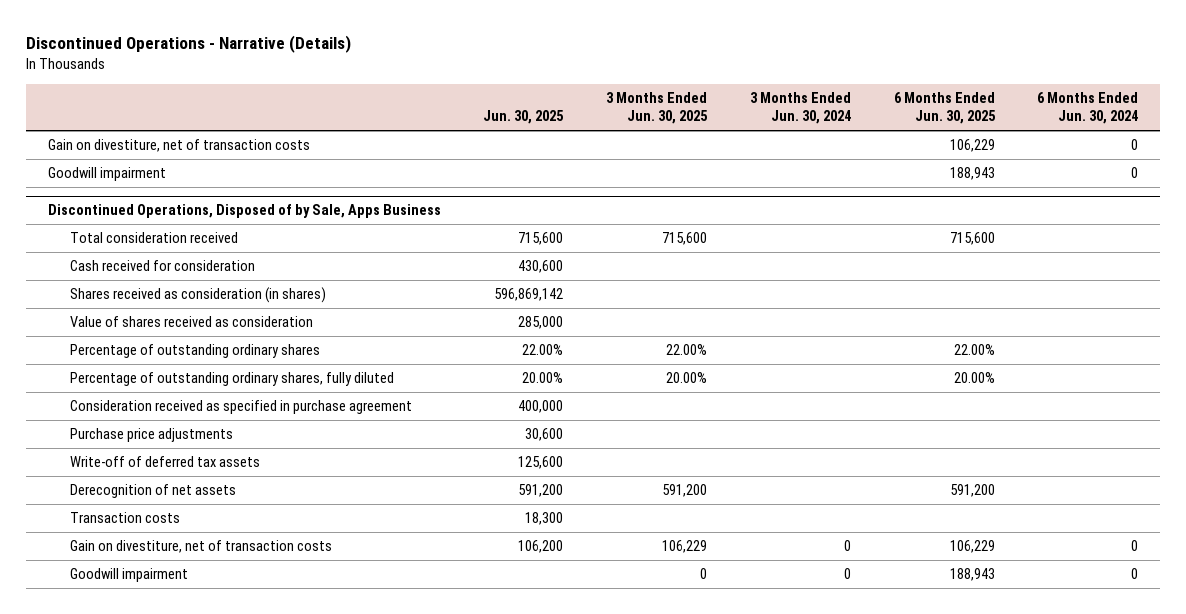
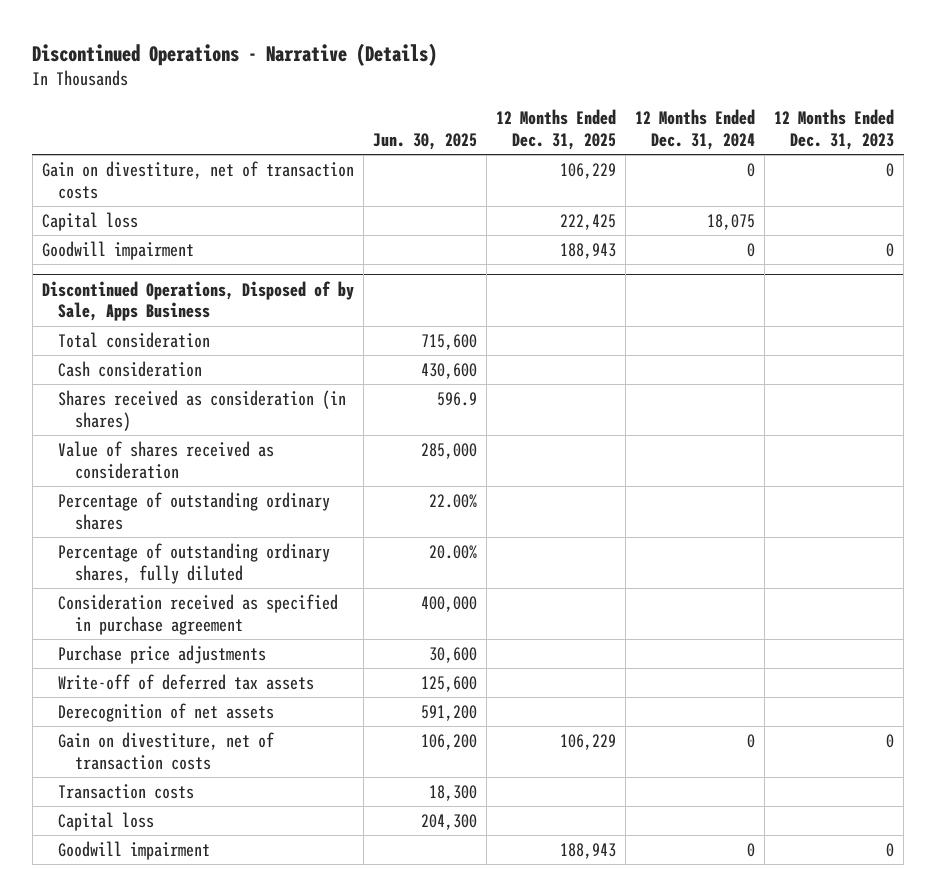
[606,92,709,125] 3 Months Ended Jun. 30, 2025 -> none
[749,92,851,125] 3 Months Ended Jun. 30, 2024 -> none
[893,92,996,125] 6 Months Ended Jun. 30, 2025 -> none
[1037,92,1139,125] 6 Months Ended Jun. 30, 2024 -> none
none -> [496,109,617,150] 12 Months Ended Dec. 31, 2025
none -> [635,109,756,150] 12 Months Ended Dec. 31, 2024
none -> [774,109,895,150] 12 Months Ended Dec. 31, 2023
none -> [41,211,138,231] Capital loss
[69,232,238,244] Total consideration received -> [58,331,211,348] Total consideration
[69,260,255,272] Cash received for consideration -> [58,360,203,377] Cash consideration
[494,288,564,302] 596,869,142 -> [437,391,478,406] 596.9
[69,512,180,524] Transaction costs -> [58,783,195,799] Transaction costs
none -> [58,811,155,831] Capital loss

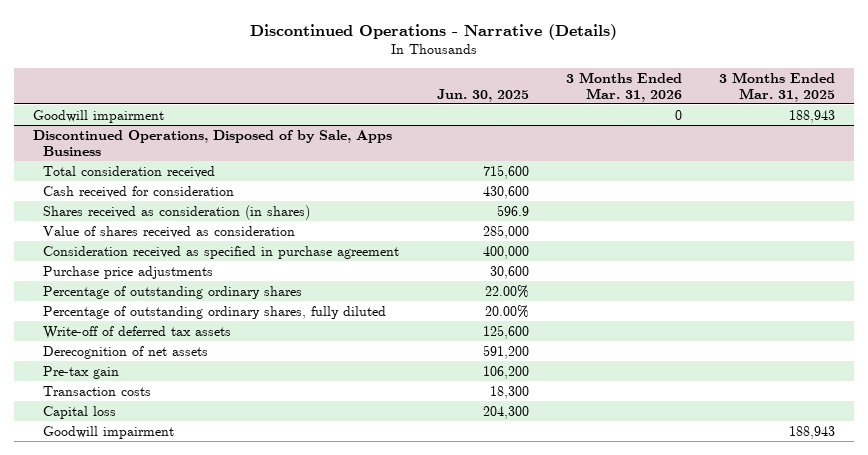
[496,109,617,150] 12 Months Ended Dec. 31, 2025 -> none
[635,109,756,150] 12 Months Ended Dec. 31, 2024 -> none
[774,109,895,150] 12 Months Ended Dec. 31, 2023 -> none
none -> [565,71,682,102] 3 Months Ended Mar. 31, 2026
none -> [719,71,836,102] 3 Months Ended Mar. 31, 2025
[41,160,354,199] Gain on divestiture, net of transaction costs -> none
[41,211,138,231] Capital loss -> none
[58,331,211,348] Total consideration -> [43,165,216,178] Total consideration received
[58,360,203,377] Cash consideration -> [43,185,235,198] Cash received for consideration
[58,491,331,530] Percentage of outstanding ordinary shares -> [43,285,303,299] Percentage of outstanding ordinary shares
[58,542,331,584] Percentage of outstanding ordinary shares, fully diluted -> [43,305,387,319] Percentage of outstanding ordinary shares, fully diluted
[58,731,275,770] Gain on divestiture, net of transaction costs -> [43,365,120,379] Pre-tax gain

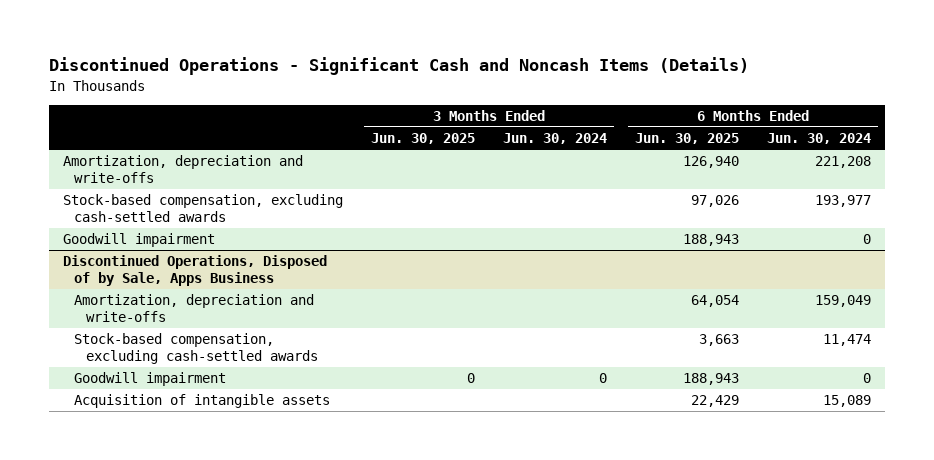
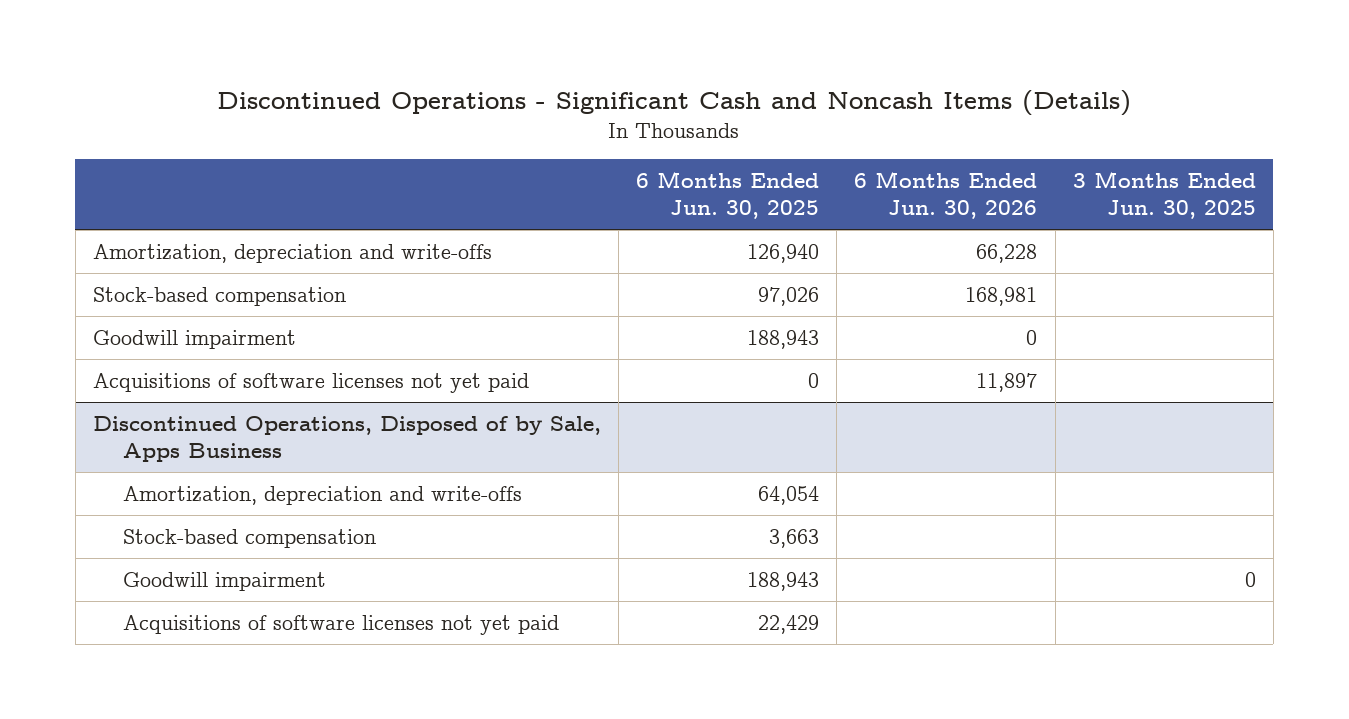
[503,133,608,145] Jun. 30, 2024 -> none
[766,133,871,145] Jun. 30, 2024 -> none
none -> [854,171,1038,220] 6 Months Ended Jun. 30, 2026
[63,194,344,223] Stock-based compensation, excluding cash-settled awards -> [92,286,346,306] Stock-based compensation
none -> [92,372,529,393] Acquisitions of software licenses not yet paid
[74,333,318,365] Stock-based compensation, excluding cash-settled awards -> [122,528,376,548] Stock-based compensation
[74,394,331,409] Acquisition of intangible assets -> [122,614,559,635] Acquisitions of software licenses not yet paid

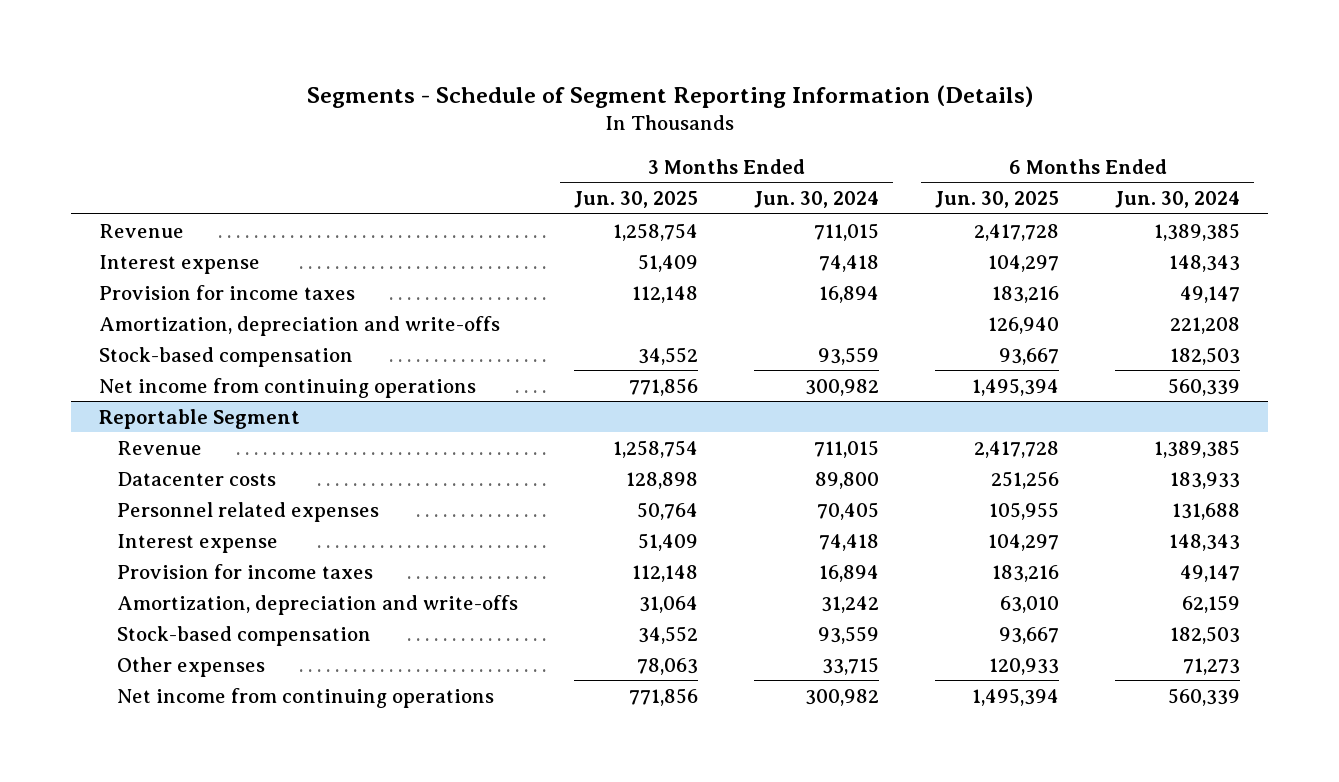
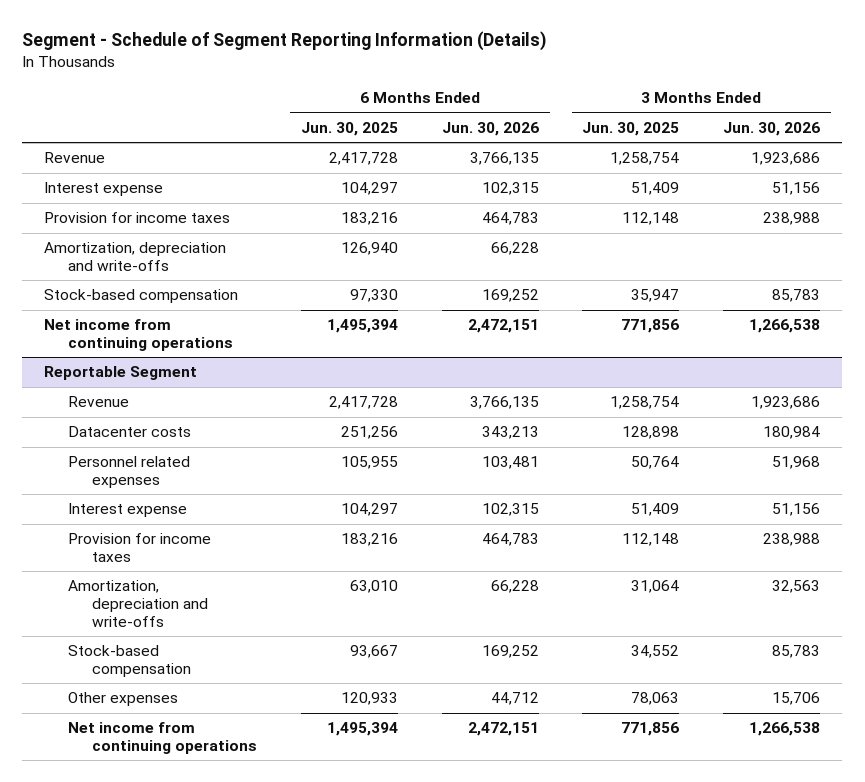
[306,84,1033,108] Segments - Schedule of Segment Reporting Information (Details) -> [22,31,547,52] Segment - Schedule of Segment Reporting Information (Details)
[754,191,880,209] Jun. 30, 2024 -> none
[1115,191,1241,209] Jun. 30, 2024 -> none
none -> [441,121,539,136] Jun. 30, 2026
none -> [723,121,821,136] Jun. 30, 2026
[637,346,698,365] 34,552 -> [631,289,680,303] 35,947
[999,347,1060,365] 93,667 -> [349,289,398,303] 97,330

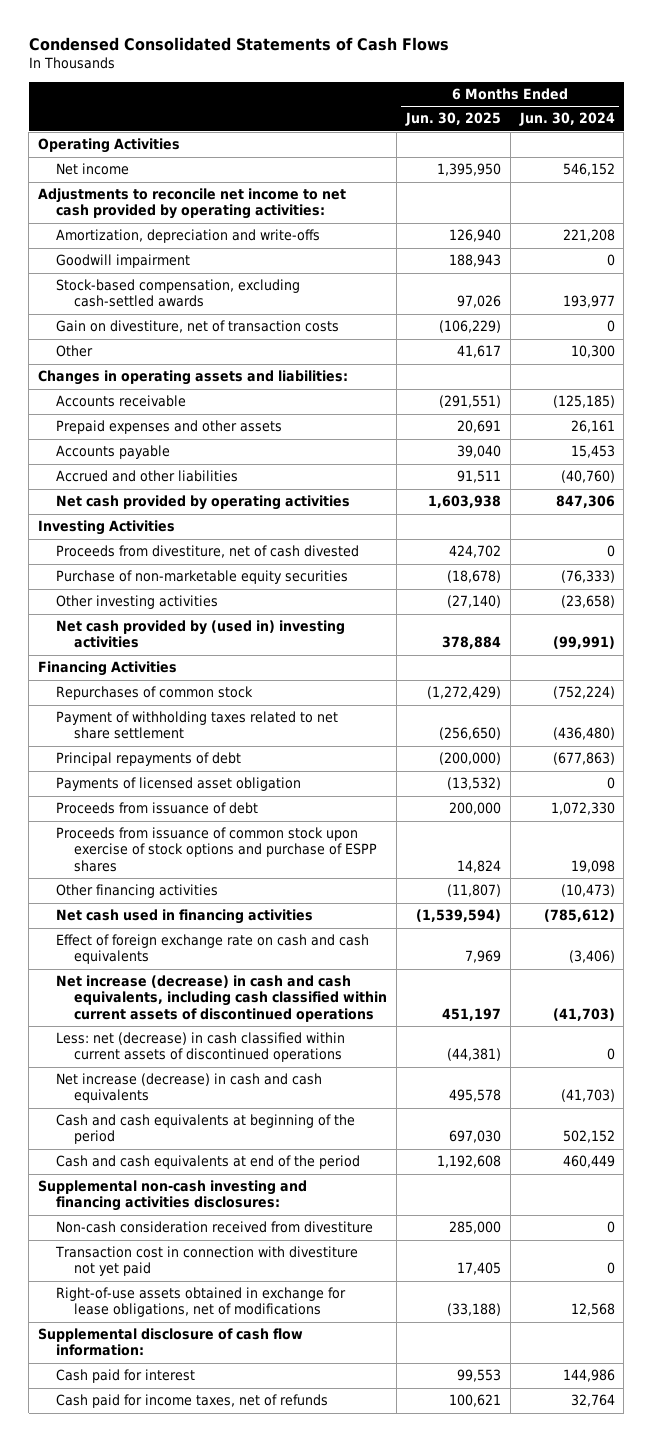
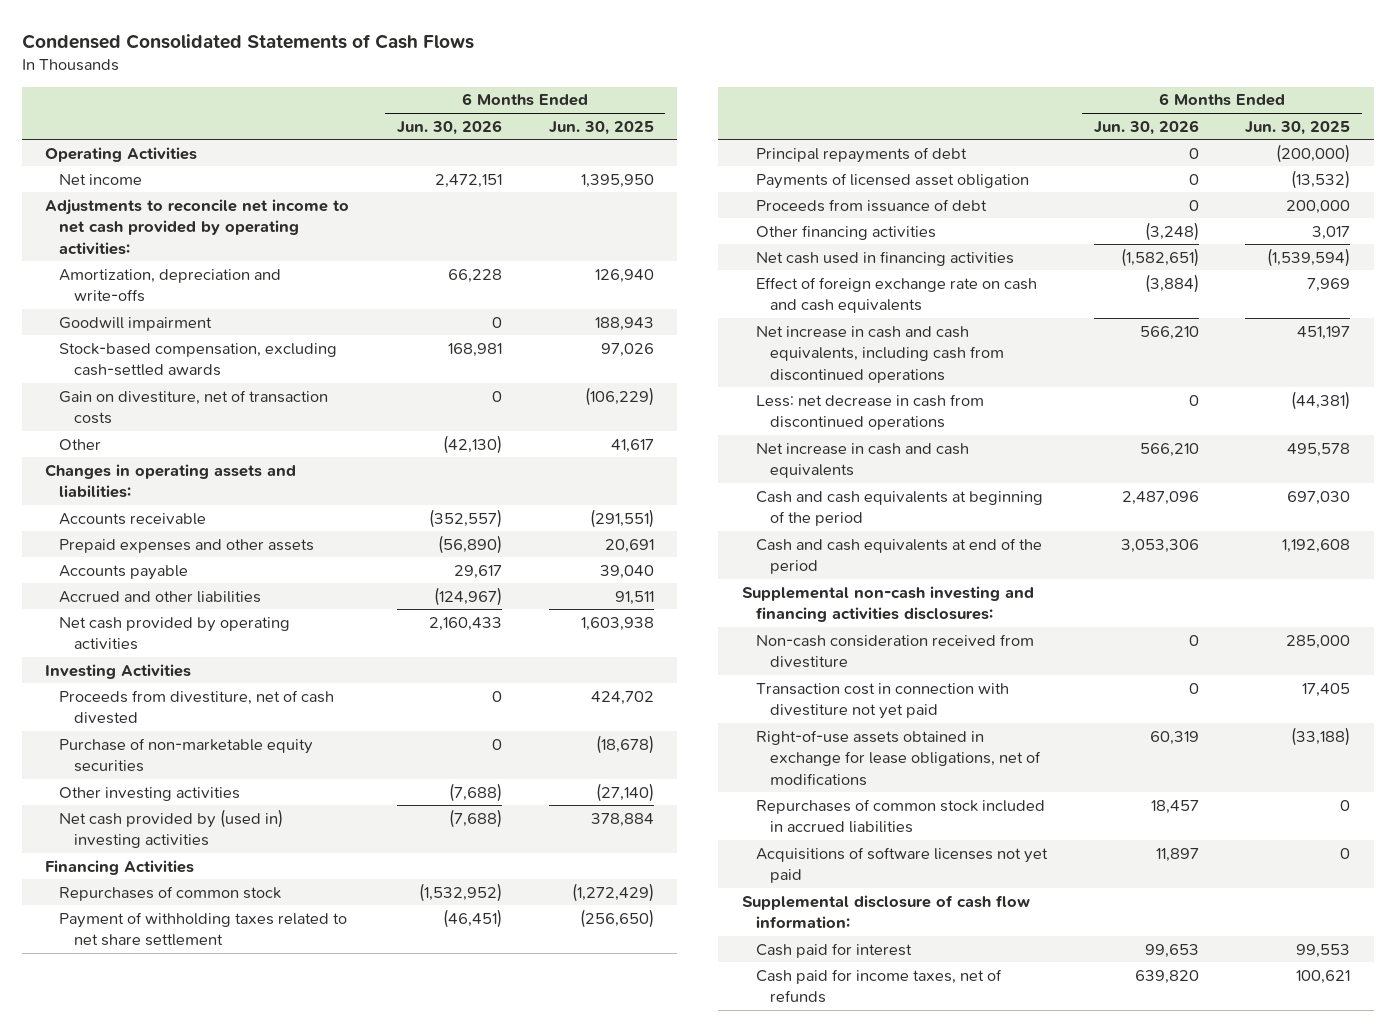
[518,112,615,127] Jun. 30, 2024 -> none
none -> [397,119,503,135] Jun. 30, 2026
[56,827,378,872] Proceeds from issuance of common stock upon exercise of stock options and purchase of ESPP shares -> none
[446,884,501,898] (11,807) -> [1312,225,1351,240] 3,017
[56,975,388,1022] Net increase (decrease) in cash and cash equivalents, including cash classified within current assets of discontinued operations -> [756,325,1005,383] Net increase in cash and cash equivalents, including cash from discontinued operations
[56,1032,346,1063] Less: net (decrease) in cash classified within current assets of discontinued operations -> [756,393,985,431] Less: net decrease in cash from discontinued operations
[56,1073,323,1104] Net increase (decrease) in cash and cash equivalents -> [756,442,970,479] Net increase in cash and cash equivalents
none -> [756,798,1046,834] Repurchases of common stock included in accrued liabilities
none -> [756,846,1049,884] Acquisitions of software licenses not yet paid

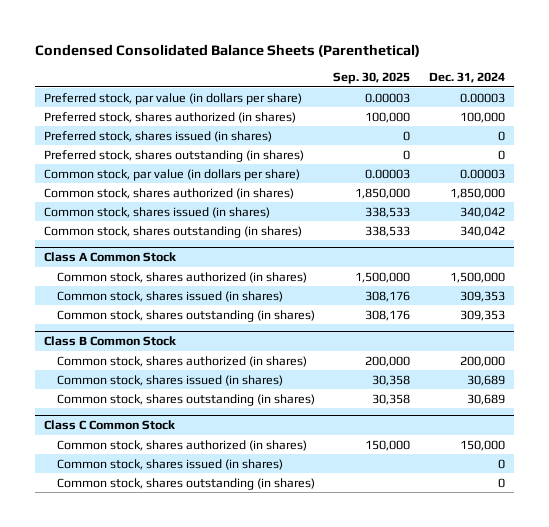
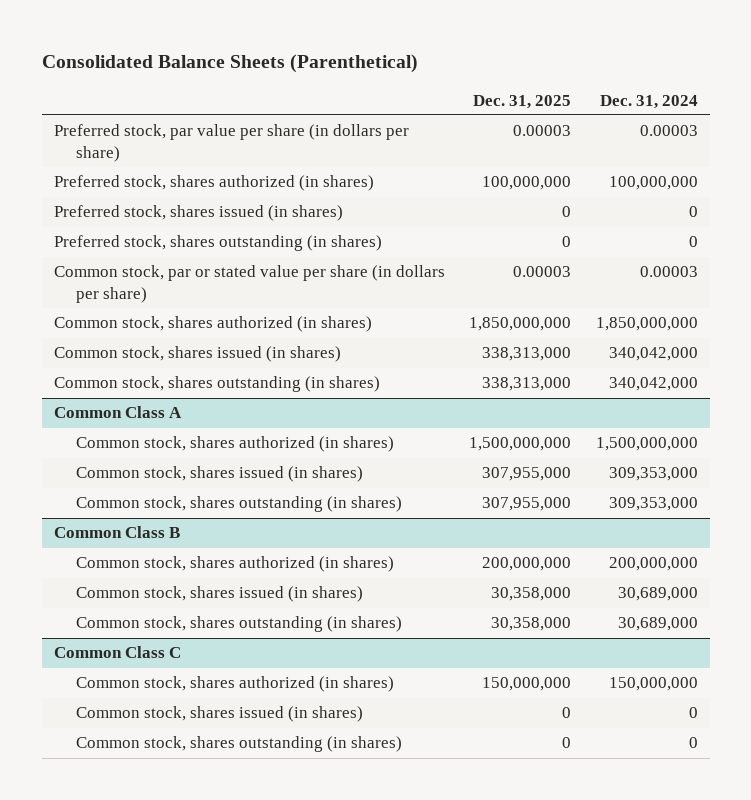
[35,43,421,57] Condensed Consolidated Balance Sheets (Parenthetical) -> [41,54,418,74] Consolidated Balance Sheets (Parenthetical)
[333,72,411,85] Sep. 30, 2025 -> none
none -> [473,94,572,109] Dec. 31, 2025
[44,92,303,105] Preferred stock, par value (in dollars per share) -> [53,124,409,163] Preferred stock, par value per share (in dollars per share)
[459,111,505,123] 100,000 -> [608,176,698,191] 100,000,000
[44,168,301,181] Common stock, par value (in dollars per share) -> [53,265,445,304] Common stock, par or stated value per share (in dollars per share)
[449,187,505,199] 1,850,000 -> [595,317,698,332] 1,850,000,000
[459,206,505,218] 340,042 -> [608,347,698,362] 340,042,000
[459,225,505,237] 340,042 -> [608,377,698,392] 340,042,000
[44,252,177,263] Class A Common Stock -> [53,406,182,419] Common Class A
[449,271,505,283] 1,500,000 -> [595,437,698,452] 1,500,000,000
[459,290,505,302] 309,353 -> [608,467,698,482] 309,353,000
[459,309,505,321] 309,353 -> [608,497,698,512] 309,353,000
[44,336,177,347] Class B Common Stock -> [53,526,180,539] Common Class B
[459,355,505,367] 200,000 -> [608,557,698,572] 200,000,000
[466,374,505,386] 30,689 -> [617,587,698,602] 30,689,000
[466,393,505,405] 30,689 -> [617,617,698,632] 30,689,000
[44,420,176,431] Class C Common Stock -> [53,646,181,659] Common Class C
[459,439,505,451] 150,000 -> [608,677,698,692] 150,000,000

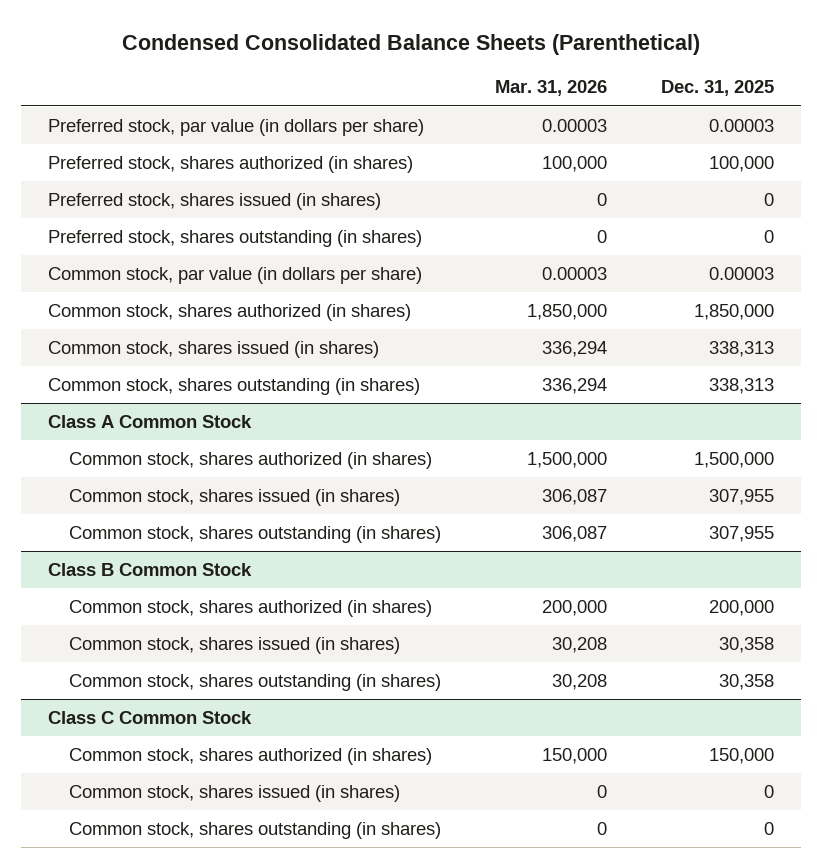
[41,54,418,74] Consolidated Balance Sheets (Parenthetical) -> [121,33,700,55] Condensed Consolidated Balance Sheets (Parenthetical)
[599,94,698,109] Dec. 31, 2024 -> none
none -> [495,80,608,97] Mar. 31, 2026
[53,124,409,163] Preferred stock, par value per share (in dollars per share) -> [47,119,424,137] Preferred stock, par value (in dollars per share)
[482,176,572,191] 100,000,000 -> [709,156,775,173] 100,000
[53,265,445,304] Common stock, par or stated value per share (in dollars per share) -> [47,267,422,285] Common stock, par value (in dollars per share)
[469,317,572,332] 1,850,000,000 -> [694,304,775,321] 1,850,000
[482,347,572,362] 338,313,000 -> [709,341,775,358] 338,313
[482,377,572,392] 338,313,000 -> [709,378,775,395] 338,313
[53,406,182,419] Common Class A -> [47,415,252,429] Class A Common Stock
[469,437,572,452] 1,500,000,000 -> [694,452,775,469] 1,500,000
[482,467,572,482] 307,955,000 -> [709,489,775,506] 307,955
[482,497,572,512] 307,955,000 -> [709,526,775,543] 307,955
[53,526,180,539] Common Class B -> [47,563,252,577] Class B Common Stock
[482,557,572,572] 200,000,000 -> [709,600,775,617] 200,000
[491,587,572,602] 30,358,000 -> [719,637,775,654] 30,358
[491,617,572,632] 30,358,000 -> [719,674,775,691] 30,358
[53,646,181,659] Common Class C -> [47,711,252,725] Class C Common Stock
[482,677,572,692] 150,000,000 -> [709,748,775,765] 150,000

